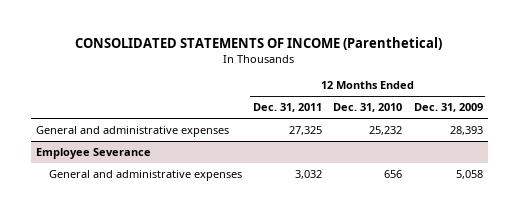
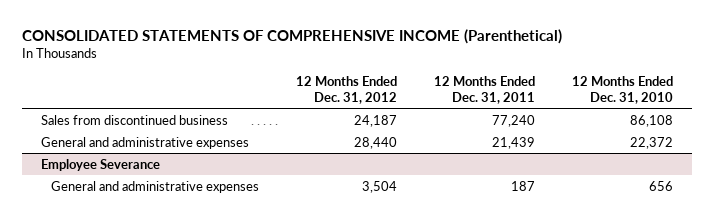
[75,36,443,50] CONSOLIDATED STATEMENTS OF INCOME (Parenthetical) -> [22,29,563,45] CONSOLIDATED STATEMENTS OF COMPREHENSIVE INCOME (Parenthetical)
[413,103,483,113] Dec. 31, 2009 -> none
none -> [296,76,398,104] 12 Months Ended Dec. 31, 2012
none -> [40,114,228,125] Sales from discontinued business
[289,126,323,136] 27,325 -> [492,136,536,149] 21,439
[369,126,403,136] 25,232 -> [630,136,674,149] 22,372
[295,170,323,180] 3,032 -> [511,180,536,191] 187

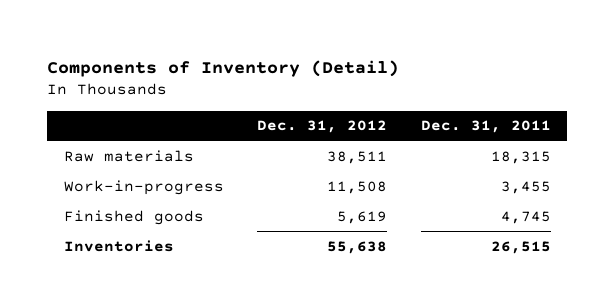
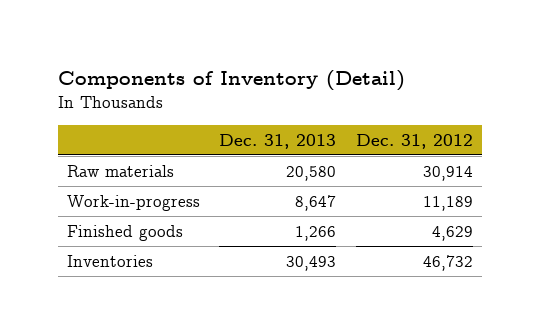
[420,120,551,134] Dec. 31, 2011 -> none
none -> [219,133,337,149] Dec. 31, 2013
[327,150,388,164] 38,511 -> [422,165,473,181] 30,914
[327,180,388,194] 11,508 -> [422,195,473,211] 11,189
[337,210,388,224] 5,619 -> [431,225,473,241] 4,629
[327,240,388,254] 55,638 -> [422,254,473,271] 46,732

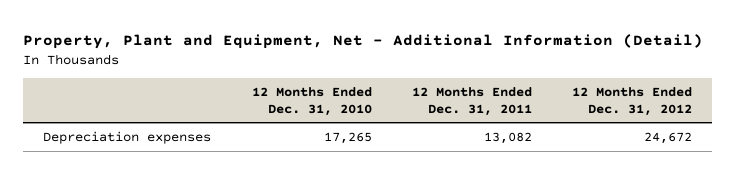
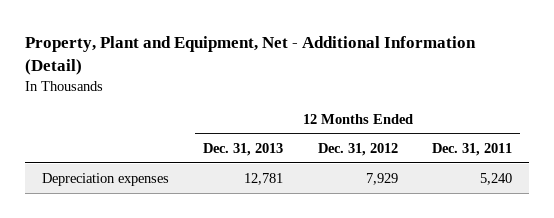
[251,86,372,116] 12 Months Ended Dec. 31, 2010 -> none
none -> [203,143,284,157] Dec. 31, 2013
[483,131,532,144] 13,082 -> [479,173,512,186] 5,240
[644,131,693,144] 24,672 -> [365,173,398,186] 7,929

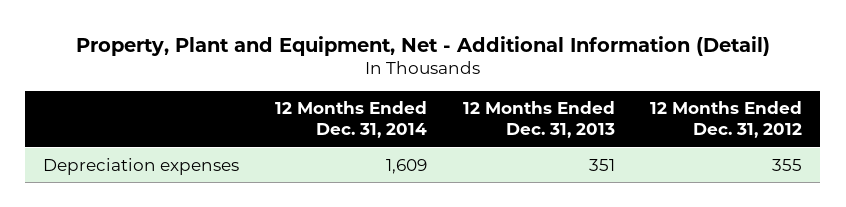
[431,143,512,157] Dec. 31, 2011 -> none
none -> [274,100,427,139] 12 Months Ended Dec. 31, 2014
[244,173,284,186] 12,781 -> [588,158,615,171] 351
[365,173,398,186] 7,929 -> [772,158,803,171] 355

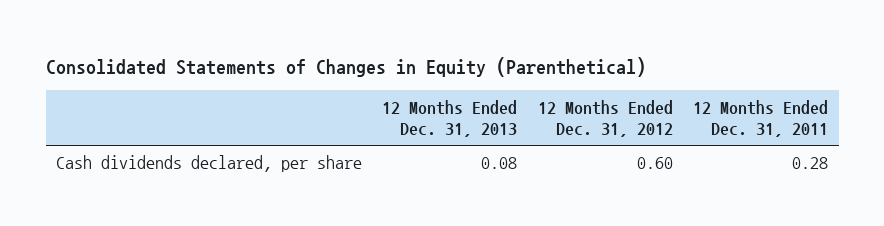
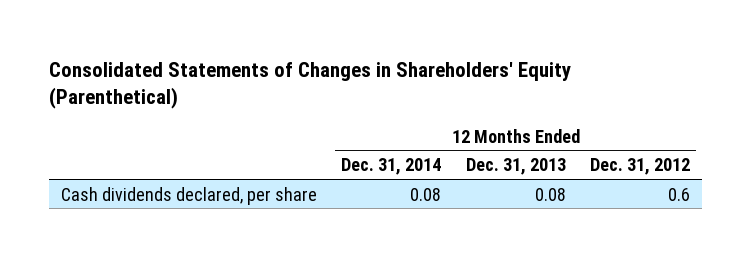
[45,56,646,77] Consolidated Statements of Changes in Equity (Parenthetical) -> [48,61,571,110] Consolidated Statements of Changes in Shareholders' Equity (Parenthetical)
[693,99,829,137] 12 Months Ended Dec. 31, 2011 -> none
none -> [341,158,442,176] Dec. 31, 2014
[636,157,673,170] 0.60 -> [667,187,690,201] 0.6

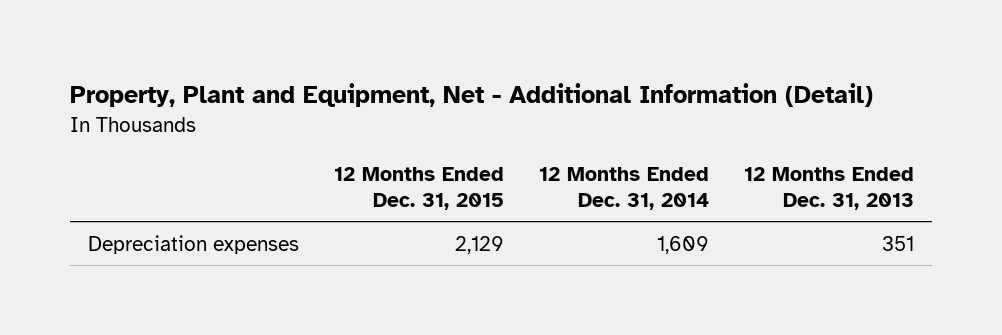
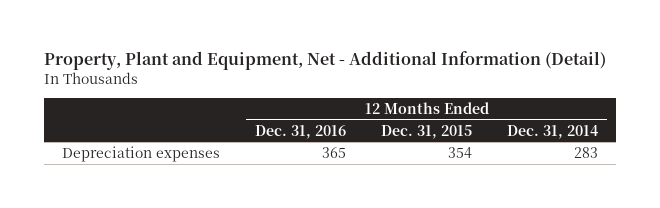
[744,167,915,211] 12 Months Ended Dec. 31, 2013 -> none
none -> [254,124,346,139] Dec. 31, 2016
[454,235,504,254] 2,129 -> [448,146,473,158] 354
[657,235,710,254] 1,609 -> [574,146,599,158] 283

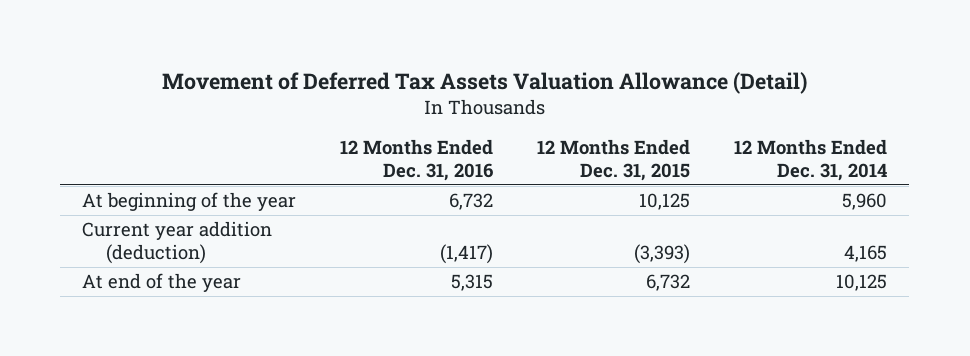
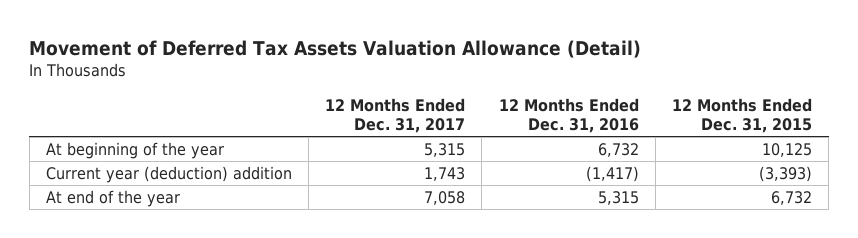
[734,139,888,181] 12 Months Ended Dec. 31, 2014 -> none
none -> [325,97,466,134] 12 Months Ended Dec. 31, 2017
[82,221,273,265] Current year addition (deduction) -> [45,165,292,183] Current year (deduction) addition

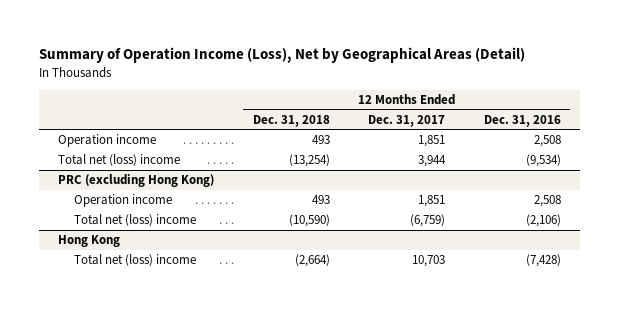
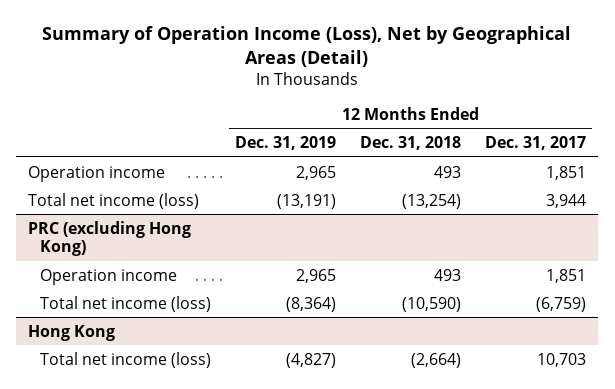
[483,114,561,127] Dec. 31, 2016 -> none
none -> [234,136,336,151] Dec. 31, 2019
[58,154,181,167] Total net (loss) income -> [28,192,200,209] Total net income (loss)
[73,214,196,227] Total net (loss) income -> [39,295,211,312] Total net income (loss)
[73,254,196,267] Total net (loss) income -> [39,351,211,368] Total net income (loss)

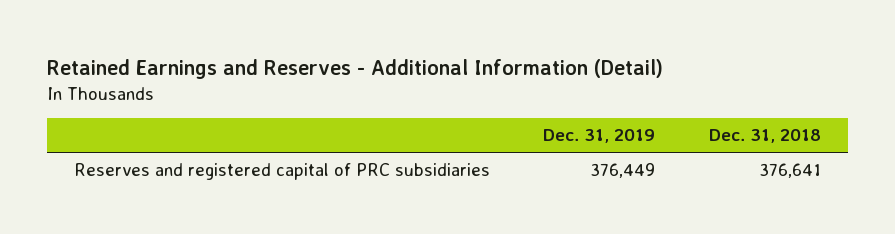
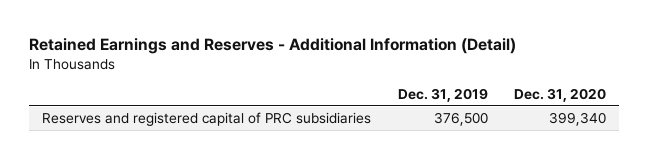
[709,129,822,144] Dec. 31, 2018 -> none
none -> [514,88,607,103] Dec. 31, 2020
[590,163,656,179] 376,449 -> [433,112,488,127] 376,500

